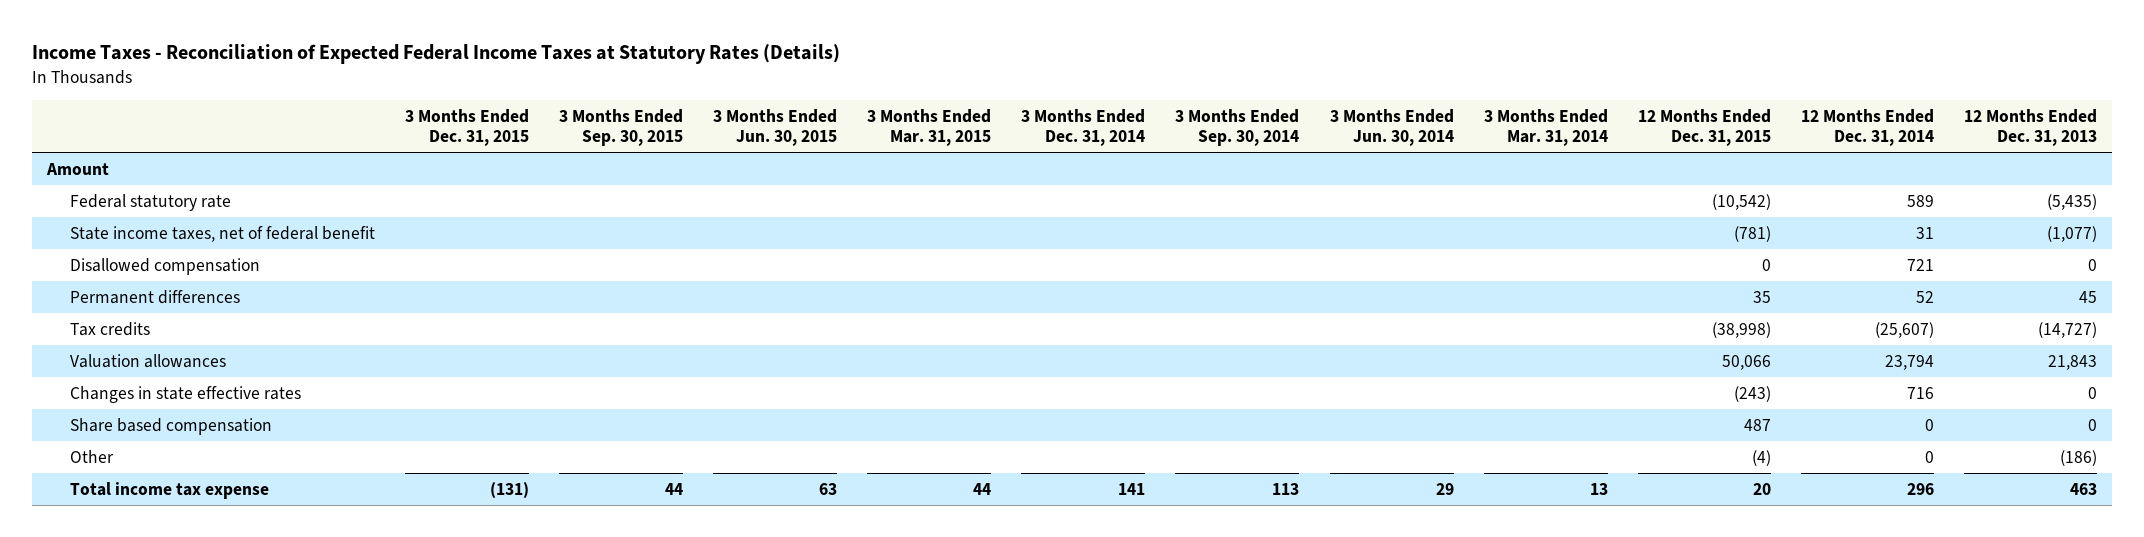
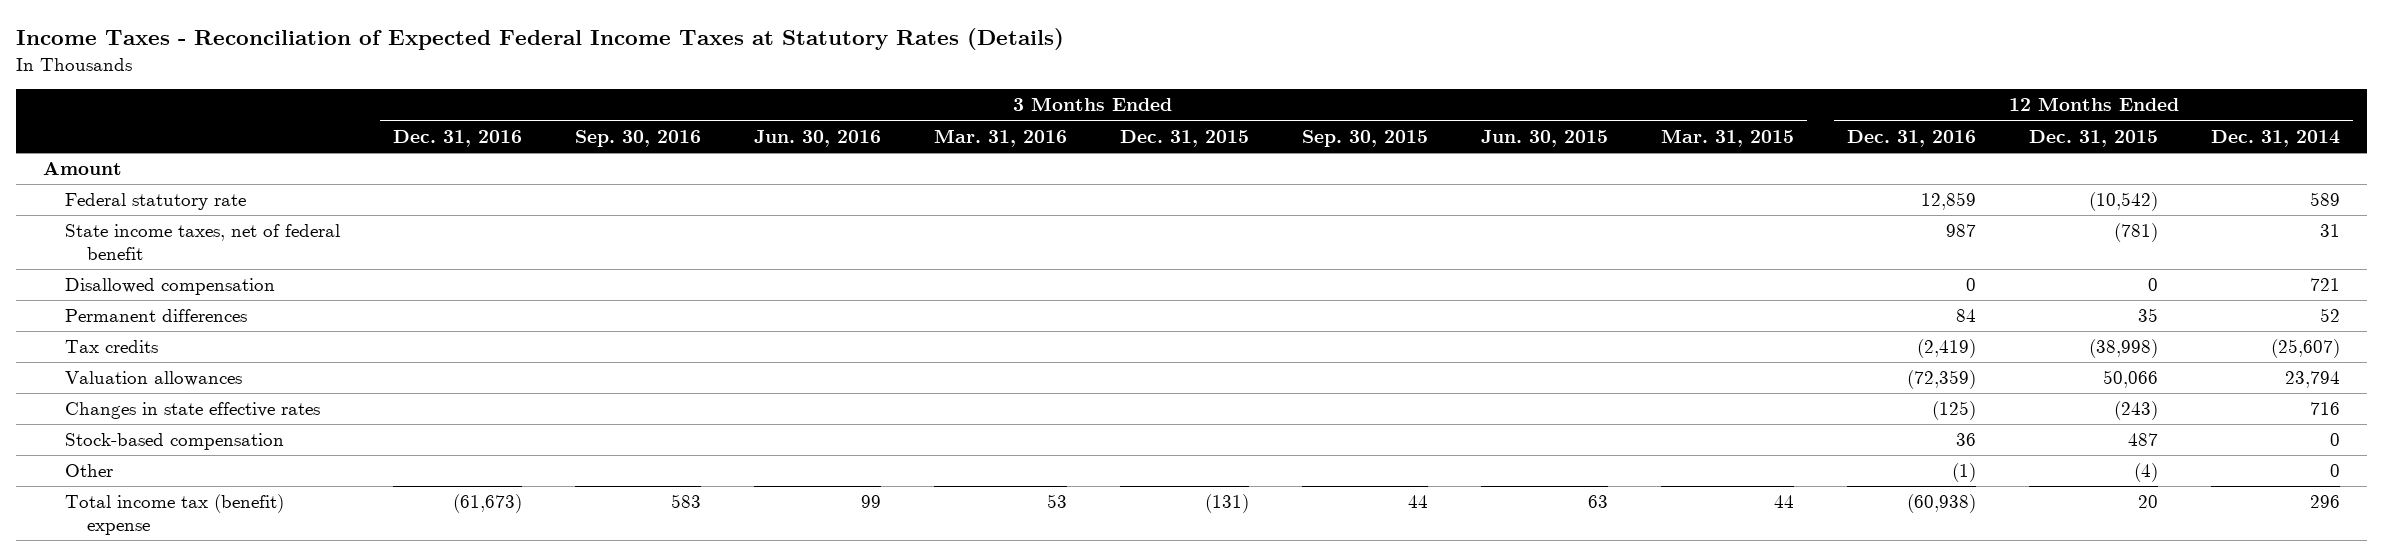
[1021,109,1146,147] 3 Months Ended Dec. 31, 2014 -> none
[1175,109,1300,147] 3 Months Ended Sep. 30, 2014 -> none
[1329,109,1454,147] 3 Months Ended Jun. 30, 2014 -> none
[1483,109,1608,147] 3 Months Ended Mar. 31, 2014 -> none
[1964,109,2098,147] 12 Months Ended Dec. 31, 2013 -> none
none -> [392,129,522,147] Dec. 31, 2016
none -> [574,129,701,147] Sep. 30, 2016
none -> [753,129,881,147] Jun. 30, 2016
none -> [933,128,1067,147] Mar. 31, 2016
none -> [1847,129,1977,147] Dec. 31, 2016
[69,417,272,435] Share based compensation -> [64,433,284,451] Stock-based compensation
[69,481,269,499] Total income tax expense -> [64,494,284,535] Total income tax (benefit) expense

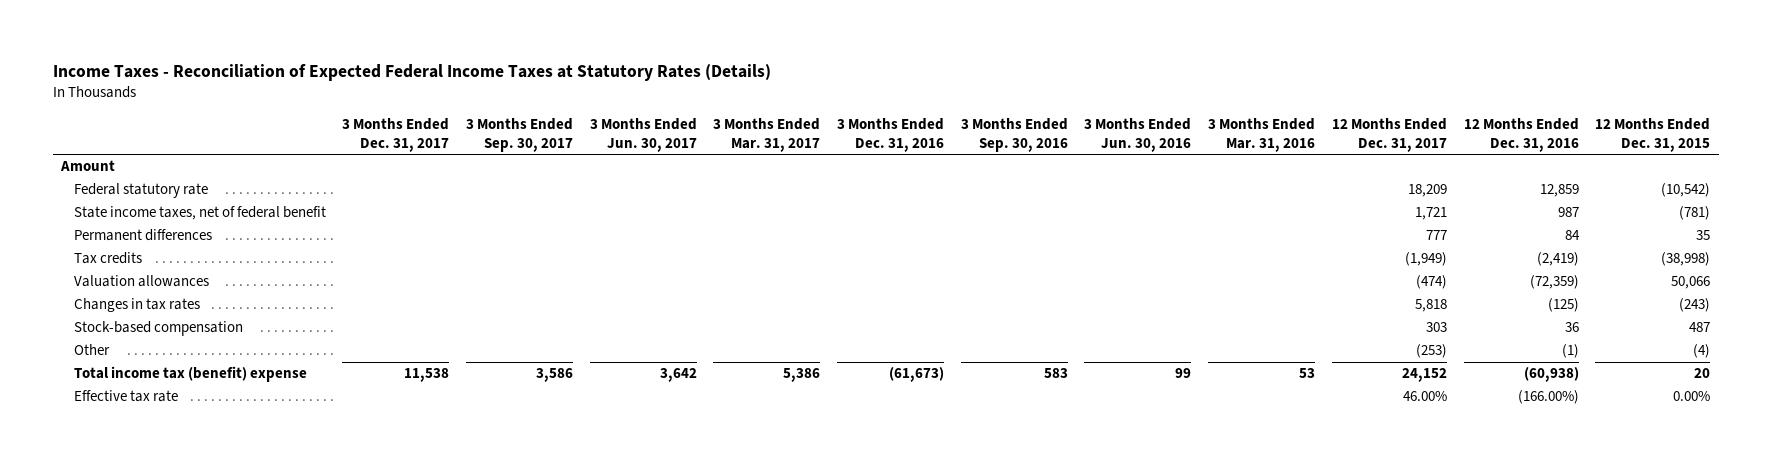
[1119,129,1249,147] Dec. 31, 2015 -> none
[1301,129,1428,147] Sep. 30, 2015 -> none
[1480,129,1608,147] Jun. 30, 2015 -> none
[1661,128,1795,147] Mar. 31, 2015 -> none
[2211,129,2341,147] Dec. 31, 2014 -> none
none -> [342,117,450,152] 3 Months Ended Dec. 31, 2017
none -> [465,117,573,152] 3 Months Ended Sep. 30, 2017
none -> [589,117,697,152] 3 Months Ended Jun. 30, 2017
none -> [713,117,821,152] 3 Months Ended Mar. 31, 2017
none -> [1331,117,1447,152] 12 Months Ended Dec. 31, 2017
[64,278,275,296] Disallowed compensation -> none
[64,402,320,420] Changes in state effective rates -> [73,298,200,313] Changes in tax rates
none -> [73,390,178,403] Effective tax rate

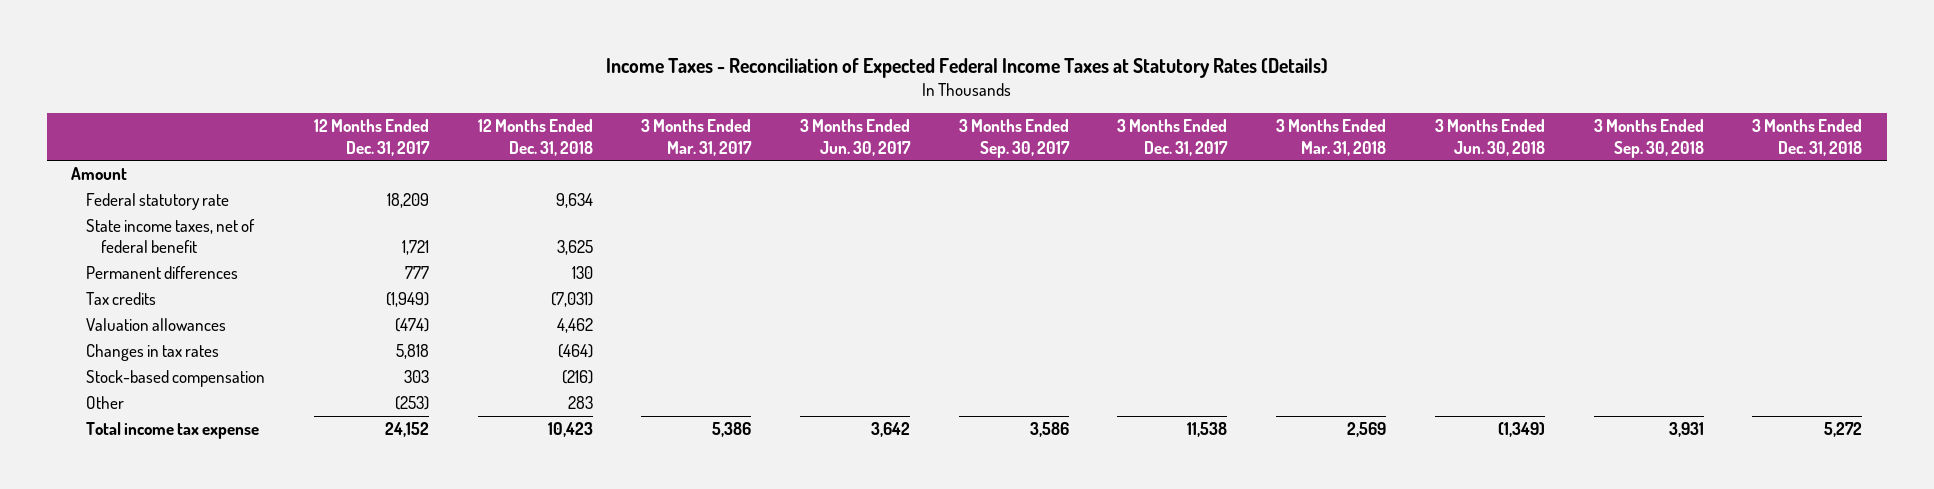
[837,117,945,152] 3 Months Ended Dec. 31, 2016 -> none
[960,117,1068,152] 3 Months Ended Sep. 30, 2016 -> none
[1084,117,1192,152] 3 Months Ended Jun. 30, 2016 -> none
[1208,117,1316,152] 3 Months Ended Mar. 31, 2016 -> none
[1463,117,1579,152] 12 Months Ended Dec. 31, 2016 -> none
[1595,117,1711,152] 12 Months Ended Dec. 31, 2015 -> none
none -> [477,119,593,156] 12 Months Ended Dec. 31, 2018
none -> [1276,119,1387,156] 3 Months Ended Mar. 31, 2018
none -> [1434,119,1545,156] 3 Months Ended Jun. 30, 2018
none -> [1593,119,1704,158] 3 Months Ended Sep. 30, 2018
none -> [1752,119,1863,156] 3 Months Ended Dec. 31, 2018
[73,390,178,403] Effective tax rate -> none
[73,366,307,383] Total income tax (benefit) expense -> [86,421,260,439] Total income tax expense

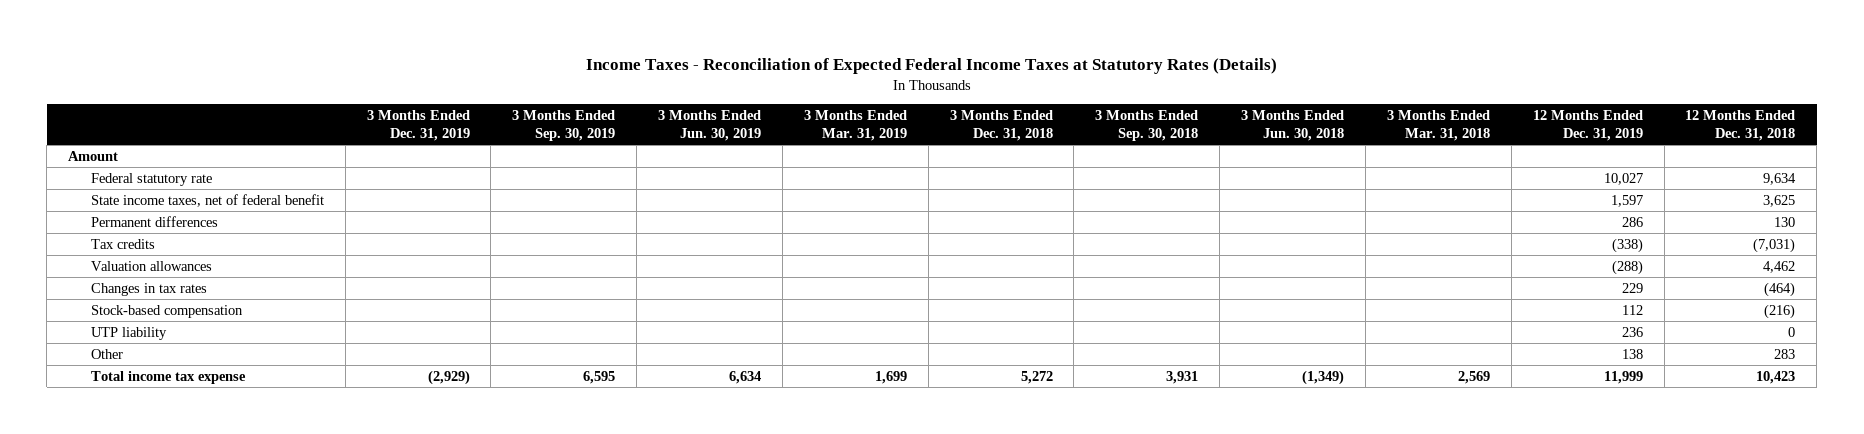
[313,119,430,156] 12 Months Ended Dec. 31, 2017 -> none
[641,119,753,156] 3 Months Ended Mar. 31, 2017 -> none
[800,119,912,156] 3 Months Ended Jun. 30, 2017 -> none
[958,119,1070,158] 3 Months Ended Sep. 30, 2017 -> none
[1117,119,1229,156] 3 Months Ended Dec. 31, 2017 -> none
none -> [366,110,470,142] 3 Months Ended Dec. 31, 2019
none -> [512,110,616,142] 3 Months Ended Sep. 30, 2019
none -> [658,110,762,142] 3 Months Ended Jun. 30, 2019
none -> [803,110,907,142] 3 Months Ended Mar. 31, 2019
none -> [1532,110,1643,142] 12 Months Ended Dec. 31, 2019
none -> [90,326,167,340] UTP liability

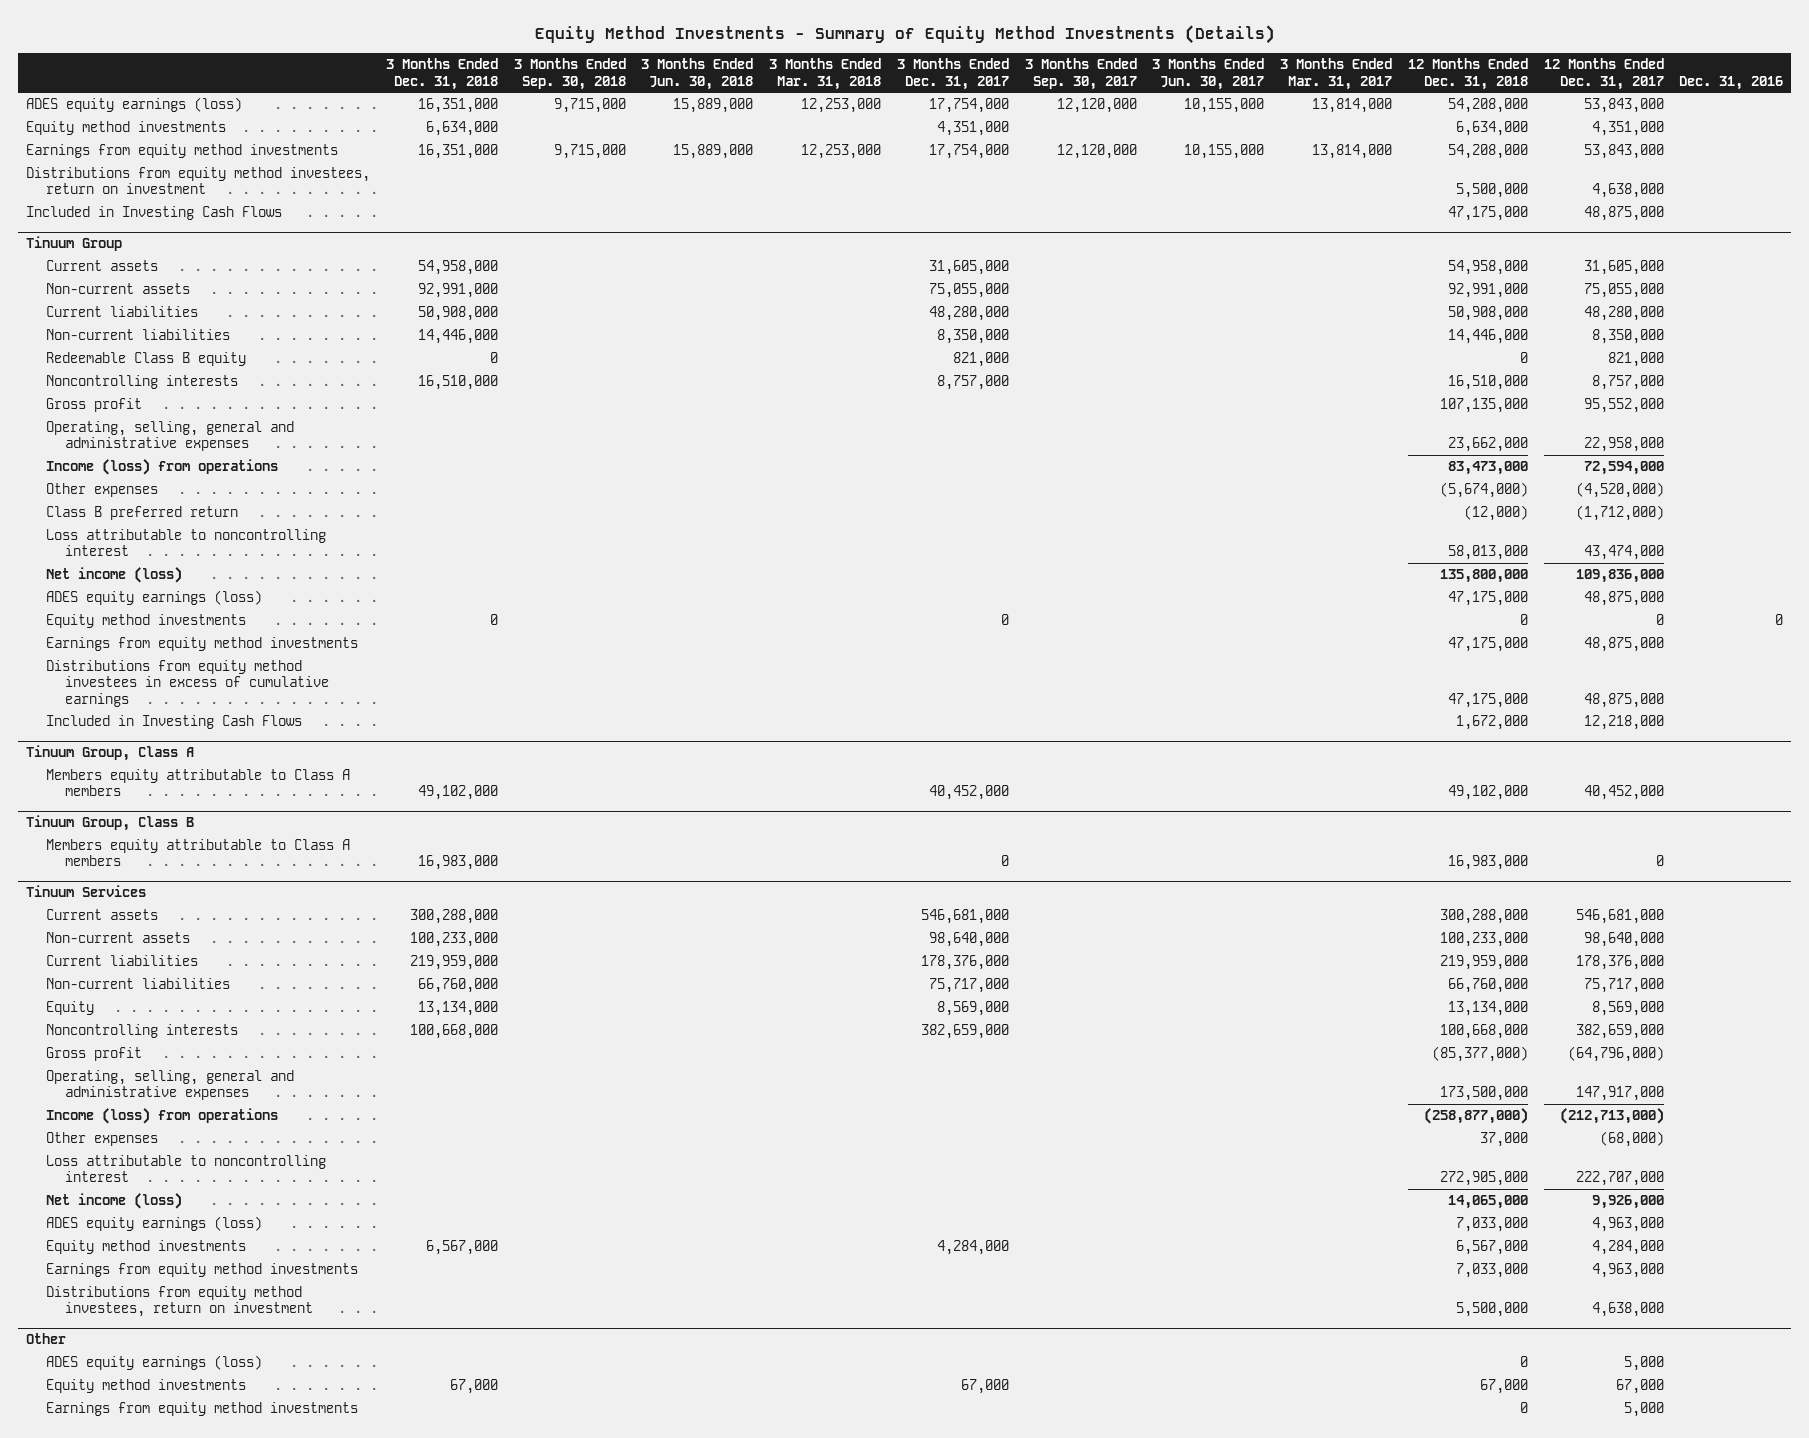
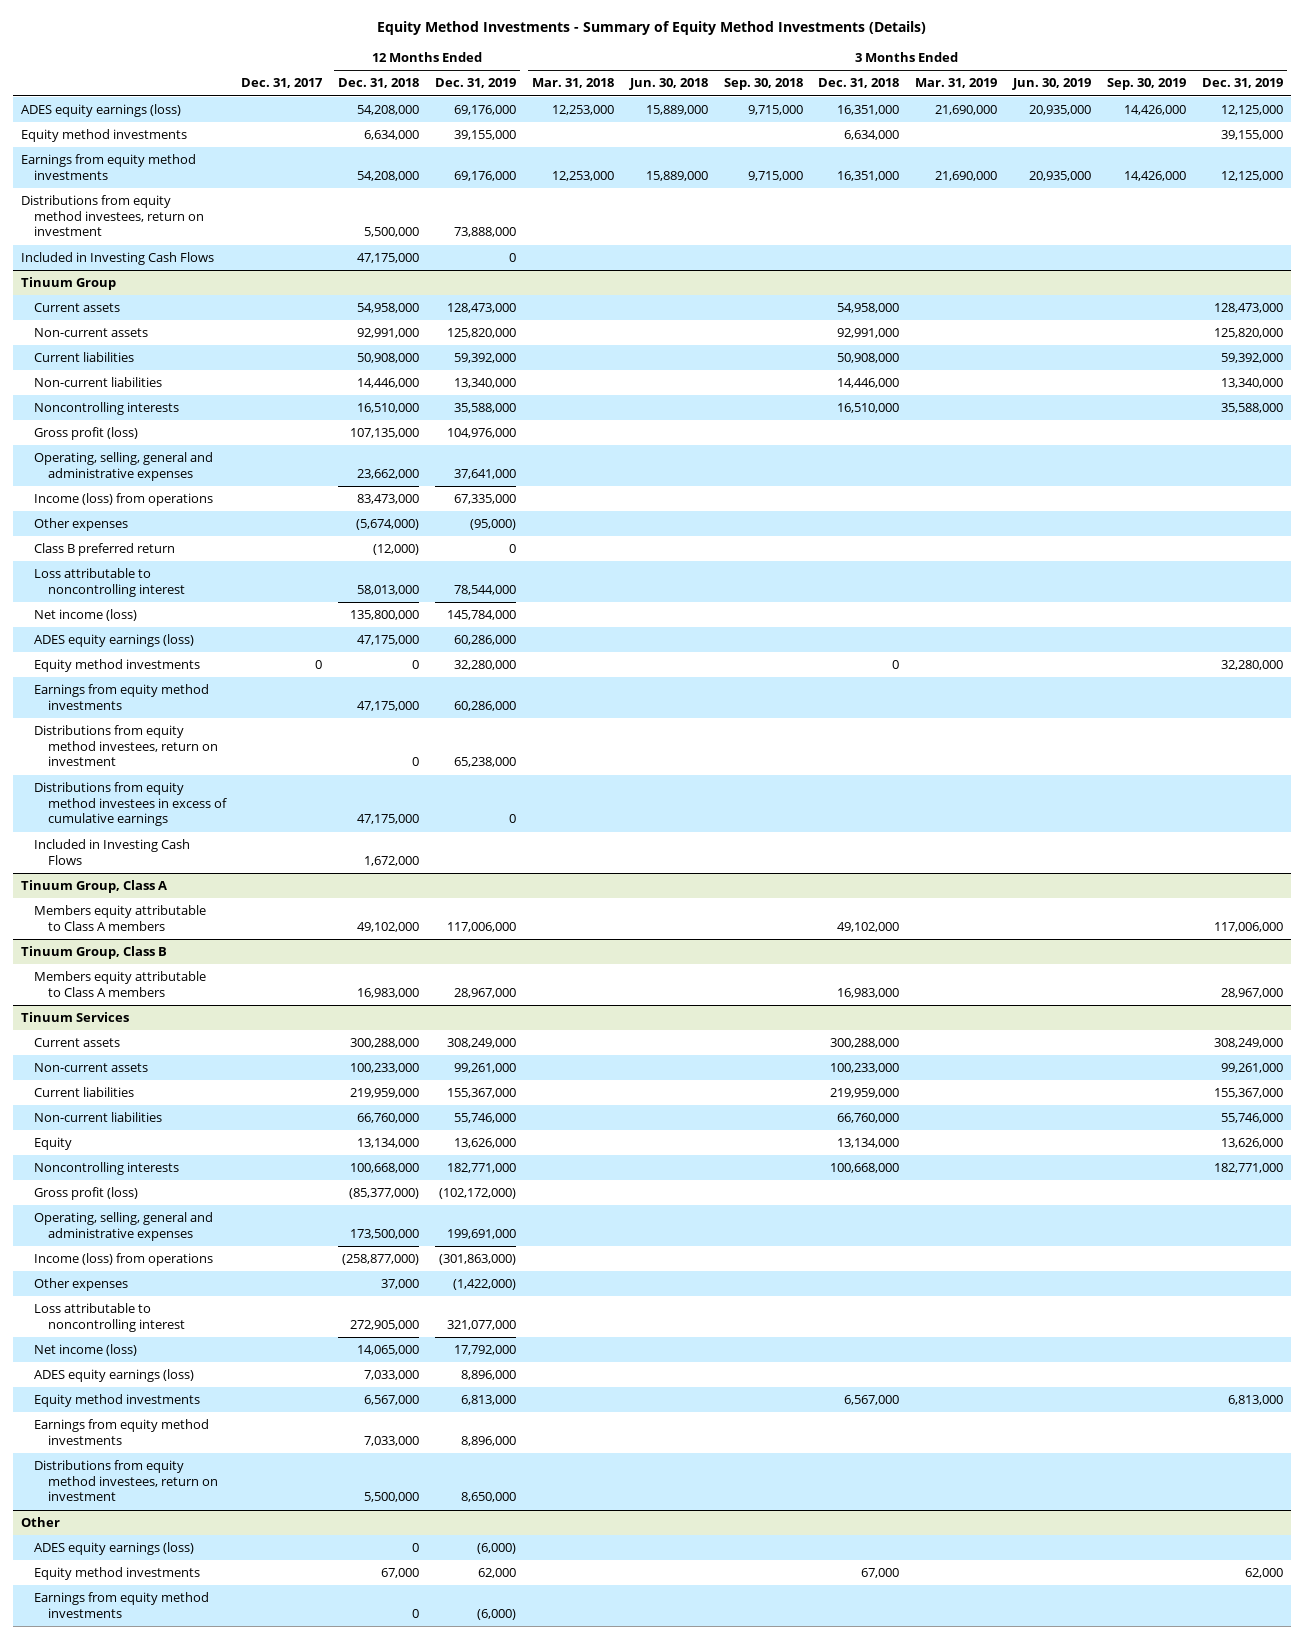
[896,58,1009,90] 3 Months Ended Dec. 31, 2017 -> none
[1024,58,1137,90] 3 Months Ended Sep. 30, 2017 -> none
[1152,58,1265,90] 3 Months Ended Jun. 30, 2017 -> none
[1280,58,1393,90] 3 Months Ended Mar. 31, 2017 -> none
[1543,58,1664,90] 12 Months Ended Dec. 31, 2017 -> none
[1679,75,1784,90] Dec. 31, 2016 -> none
none -> [241,78,324,89] Dec. 31, 2017
none -> [435,78,517,89] Dec. 31, 2019
none -> [915,78,998,89] Mar. 31, 2019
none -> [1012,78,1092,91] Jun. 30, 2019
none -> [1106,78,1186,91] Sep. 30, 2019
none -> [1201,78,1283,89] Dec. 31, 2019
[45,352,246,367] Redeemable Class B equity -> none
[45,398,142,413] Gross profit -> [34,427,139,441] Gross profit (loss)
none -> [34,725,218,767] Distributions from equity method investees, return on investment
[45,1047,142,1062] Gross profit -> [34,1187,139,1201] Gross profit (loss)

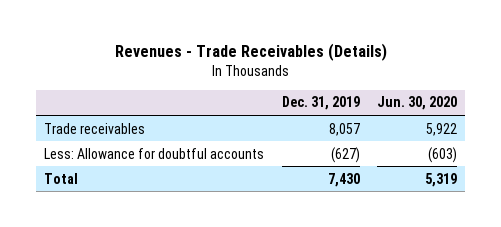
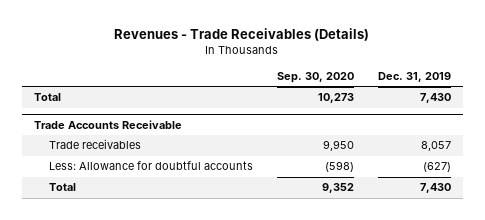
[376,96,457,111] Jun. 30, 2020 -> none
none -> [276,71,354,83] Sep. 30, 2020
none -> [33,93,61,102] Total
none -> [33,119,182,129] Trade Accounts Receivable

